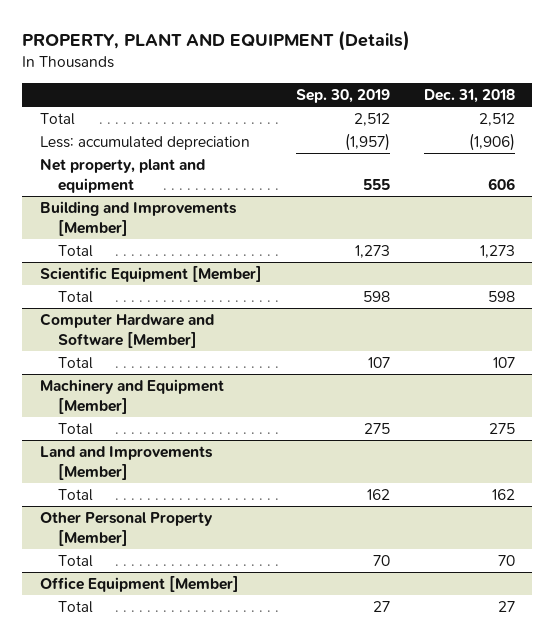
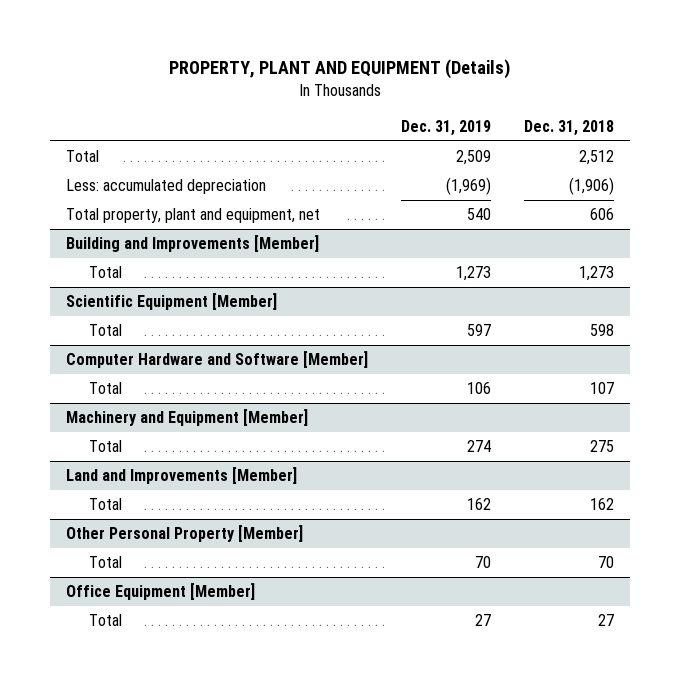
[295,88,390,103] Sep. 30, 2019 -> none
none -> [401,119,492,136] Dec. 31, 2019
[39,158,205,193] Net property, plant and equipment -> [66,208,321,224] Total property, plant and equipment, net

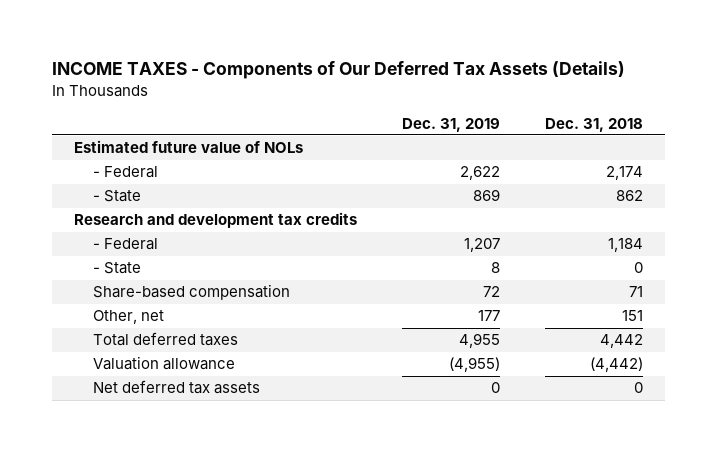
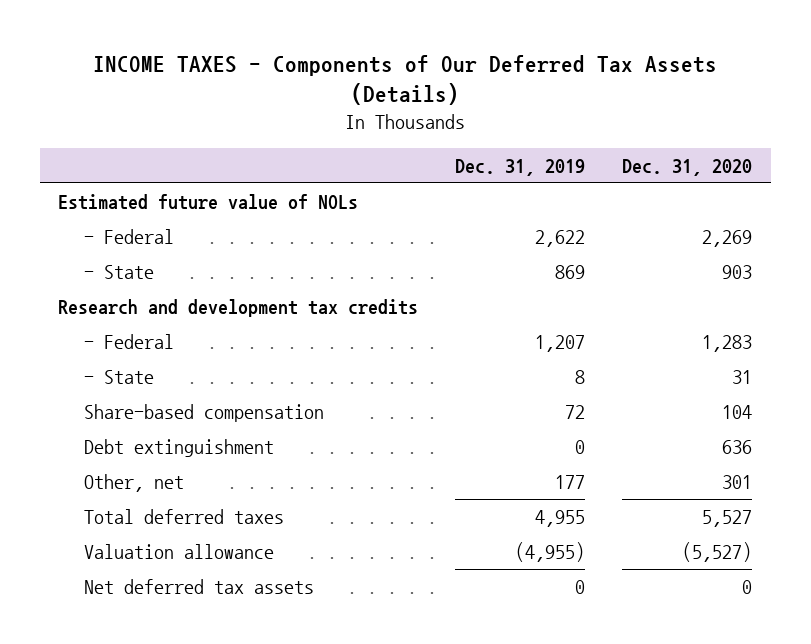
[545,117,644,132] Dec. 31, 2018 -> none
none -> [622,158,753,176] Dec. 31, 2020
none -> [84,438,275,457] Debt extinguishment

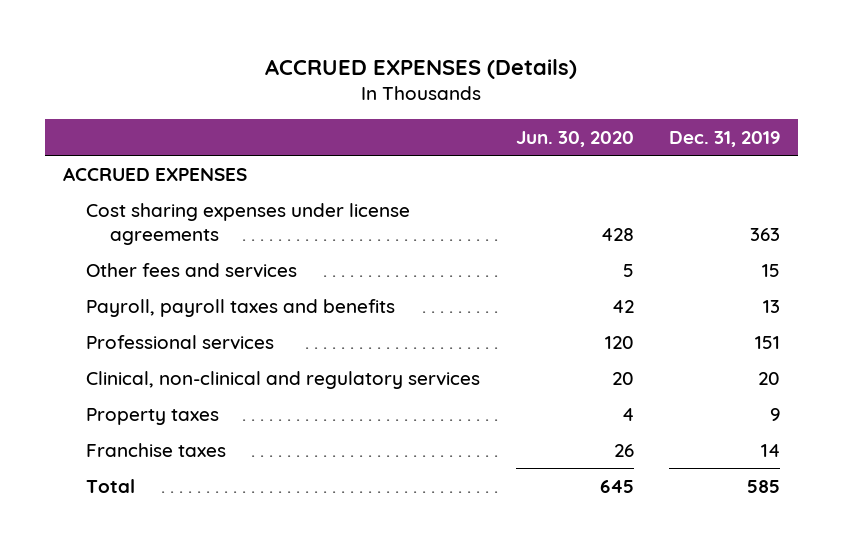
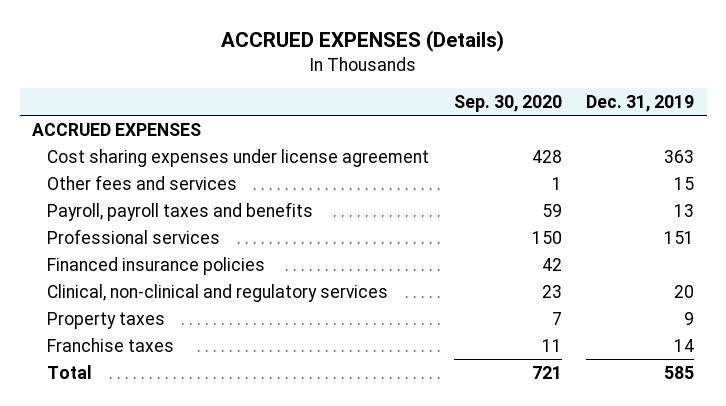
[515,131,634,148] Jun. 30, 2020 -> none
none -> [453,95,562,113] Sep. 30, 2020
[86,202,411,246] Cost sharing expenses under license agreements -> [47,148,430,167] Cost sharing expenses under license agreement
none -> [47,256,266,275] Financed insurance policies

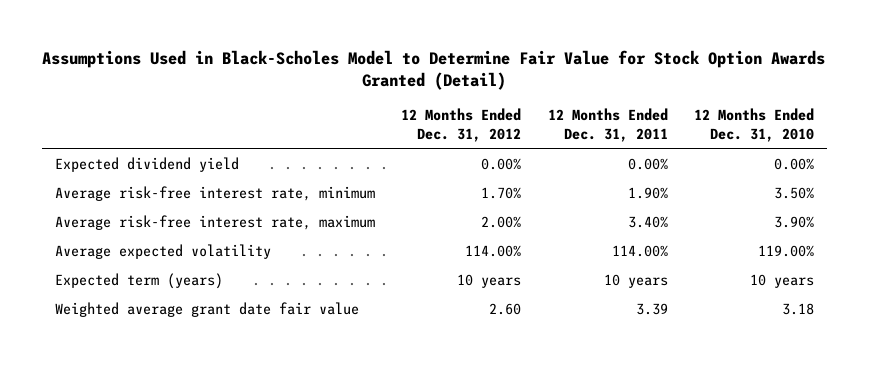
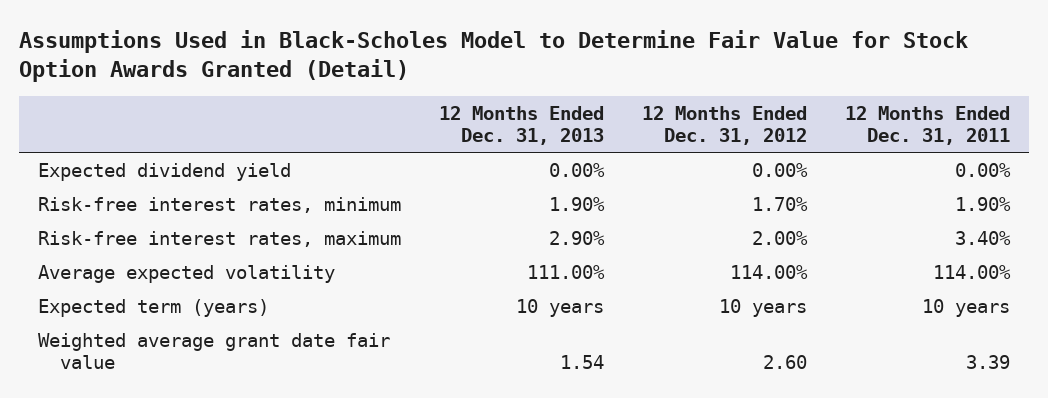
[693,108,814,142] 12 Months Ended Dec. 31, 2010 -> none
none -> [438,105,604,146] 12 Months Ended Dec. 31, 2013
[54,185,375,201] Average risk-free interest rate, minimum -> [37,196,401,213] Risk-free interest rates, minimum
[54,214,375,230] Average risk-free interest rate, maximum -> [37,230,401,247] Risk-free interest rates, maximum

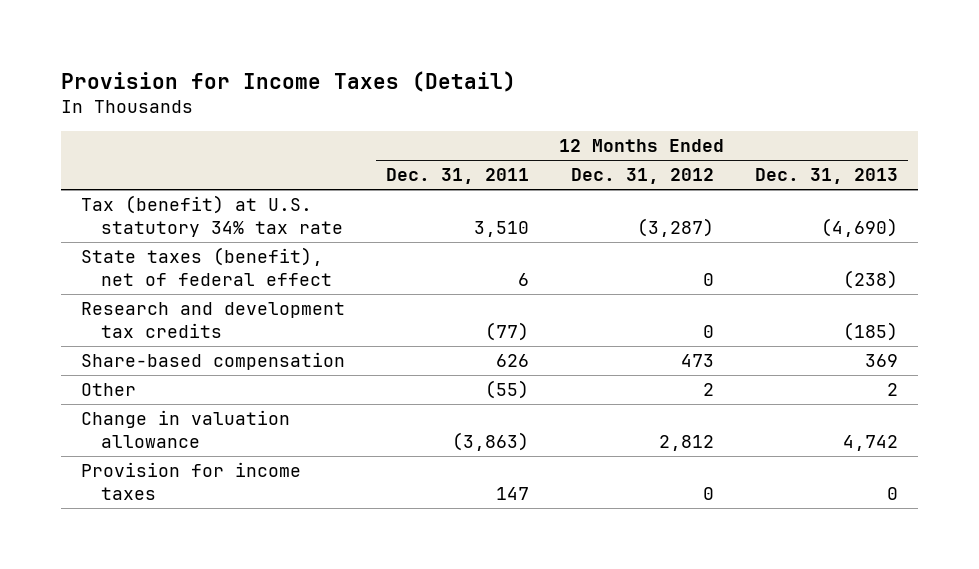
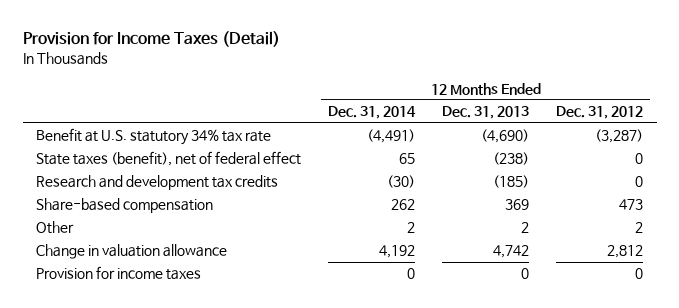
[386,168,530,185] Dec. 31, 2011 -> none
none -> [328,106,417,120] Dec. 31, 2014
[81,195,343,238] Tax (benefit) at U.S. statutory 34% tax rate -> [36,128,272,146] Benefit at U.S. statutory 34% tax rate

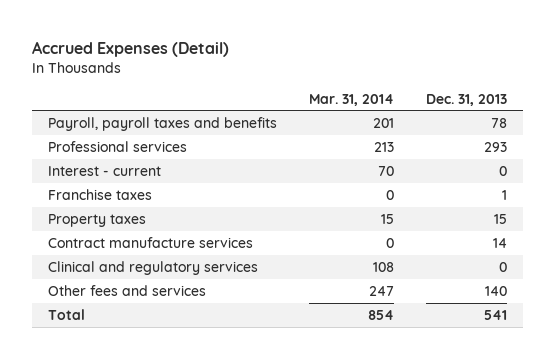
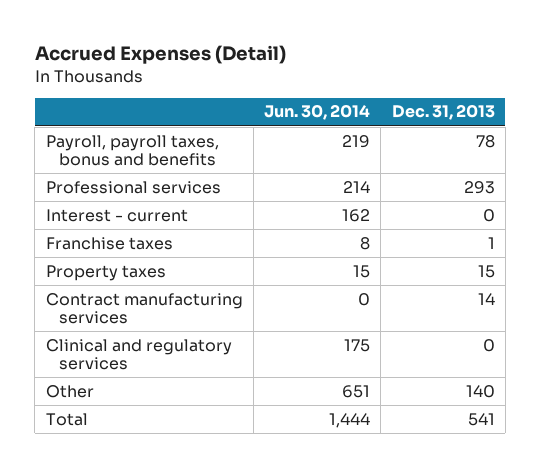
[309,93,395,106] Mar. 31, 2014 -> none
none -> [264,104,371,121] Jun. 30, 2014
[48,116,278,131] Payroll, payroll taxes and benefits -> [45,134,219,167] Payroll, payroll taxes, bonus and benefits
[48,236,254,248] Contract manufacture services -> [45,292,243,325] Contract manufacturing services
[48,284,207,296] Other fees and services -> [45,384,94,398] Other

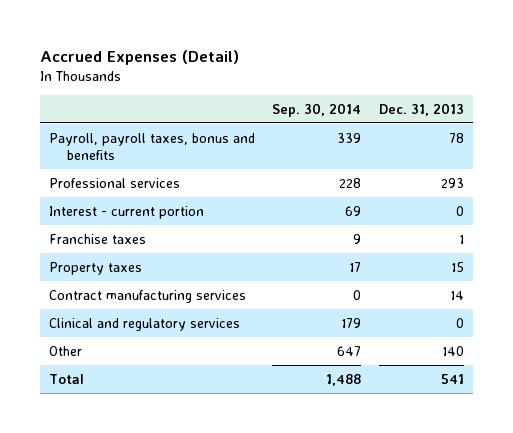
[264,104,371,121] Jun. 30, 2014 -> none
none -> [272,102,362,117] Sep. 30, 2014
[45,208,188,222] Interest - current -> [48,205,204,219] Interest - current portion

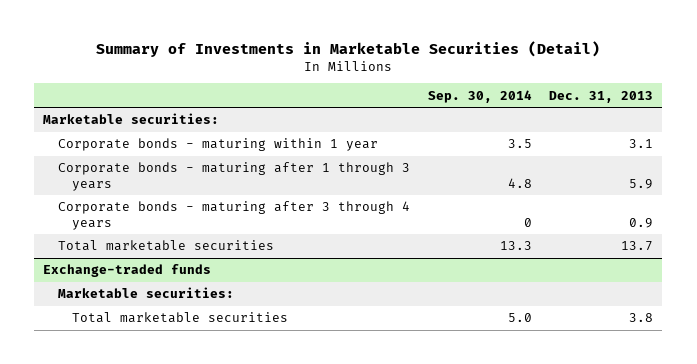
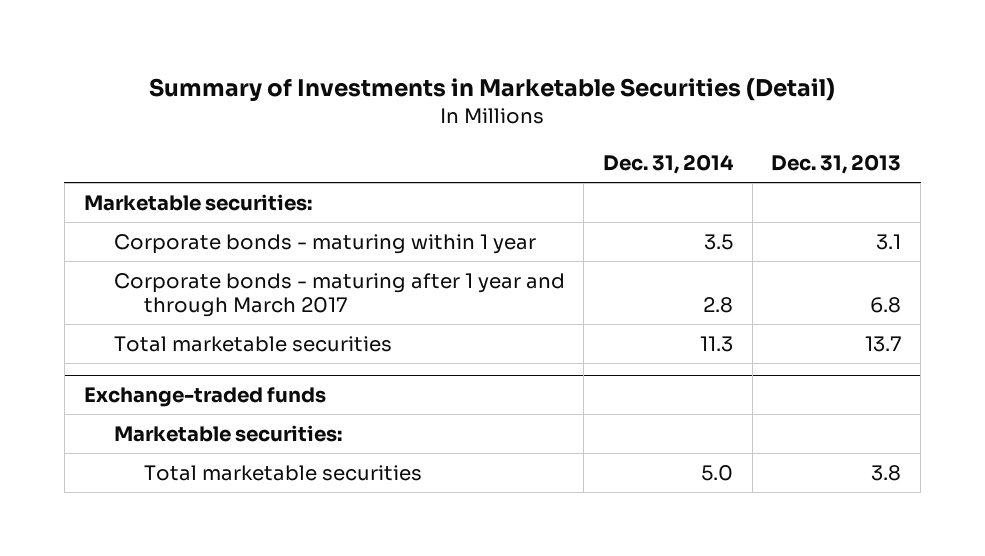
[427,89,532,103] Sep. 30, 2014 -> none
none -> [602,154,734,175] Dec. 31, 2014
[57,201,410,230] Corporate bonds - maturing after 3 through 4 years -> none
[57,162,410,191] Corporate bonds - maturing after 1 through 3 years -> [113,272,565,318] Corporate bonds - maturing after 1 year and through March 2017
[629,178,654,189] 5.9 -> [870,297,902,314] 6.8

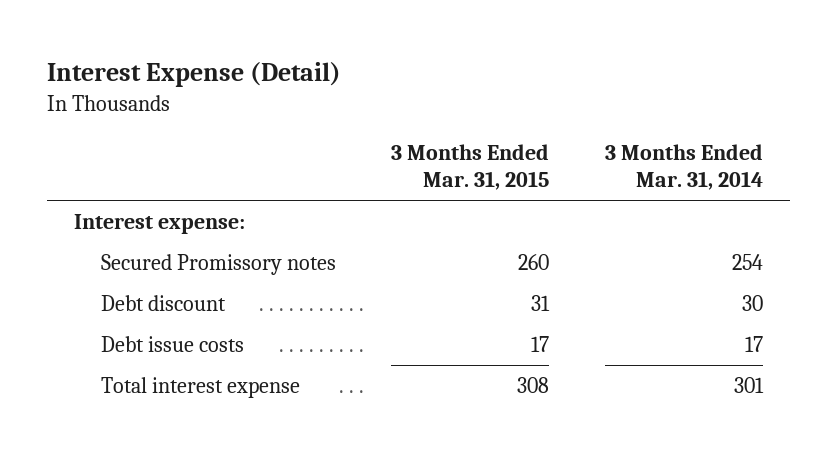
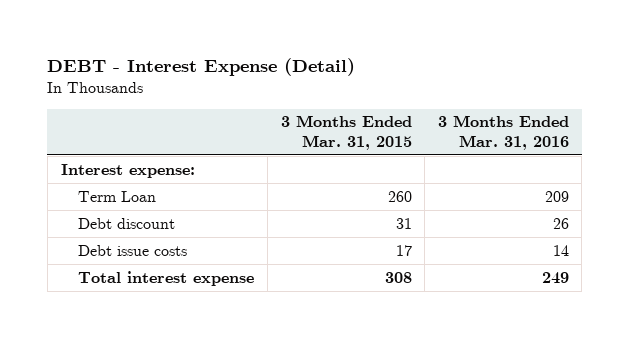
[46,61,341,87] Interest Expense (Detail) -> [47,57,356,76] DEBT - Interest Expense (Detail)
[604,144,763,191] 3 Months Ended Mar. 31, 2014 -> none
none -> [437,115,569,150] 3 Months Ended Mar. 31, 2016
[101,253,337,275] Secured Promissory notes -> [78,190,157,202] Term Loan

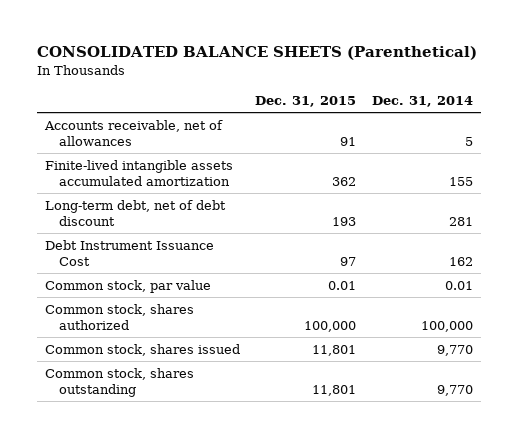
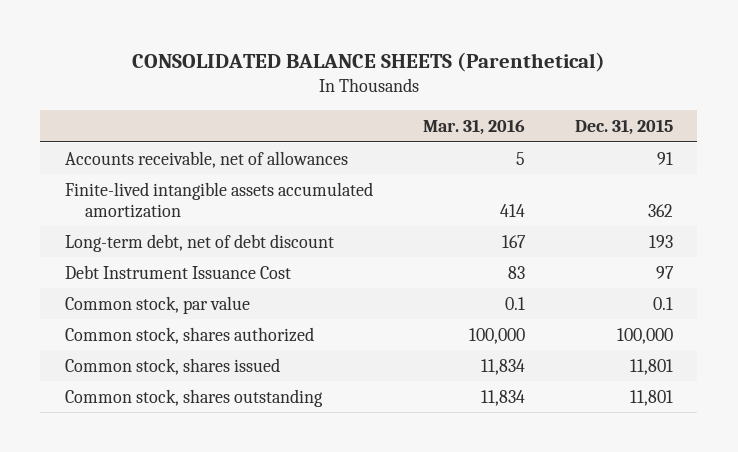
[372,95,474,107] Dec. 31, 2014 -> none
none -> [422,119,525,136] Mar. 31, 2016
[328,280,357,290] 0.01 -> [652,296,673,310] 0.1

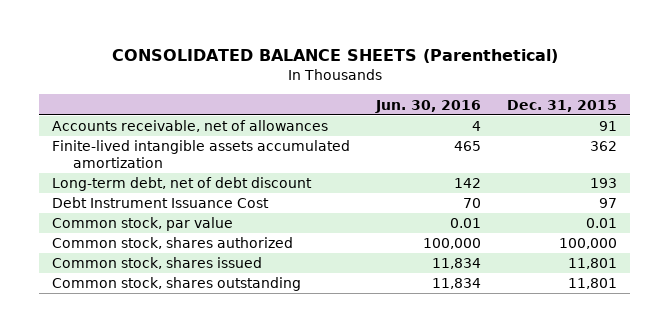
[422,119,525,136] Mar. 31, 2016 -> none
none -> [375,99,482,113] Jun. 30, 2016
[652,296,673,310] 0.1 -> [585,218,617,229] 0.01

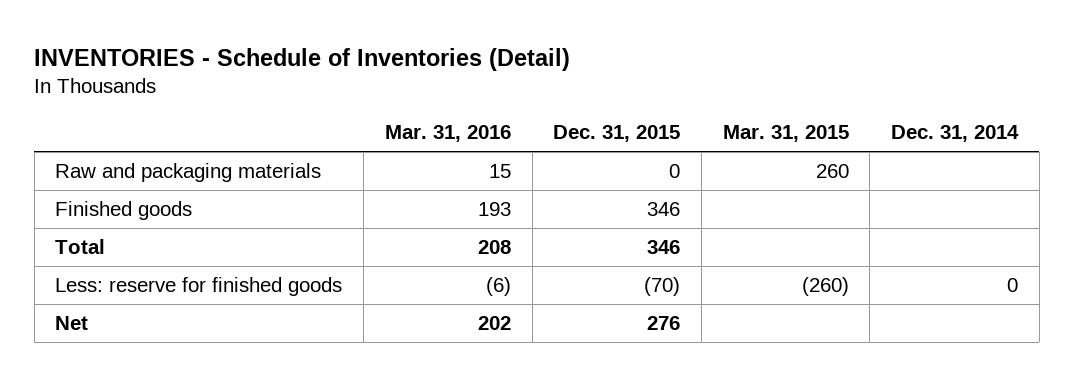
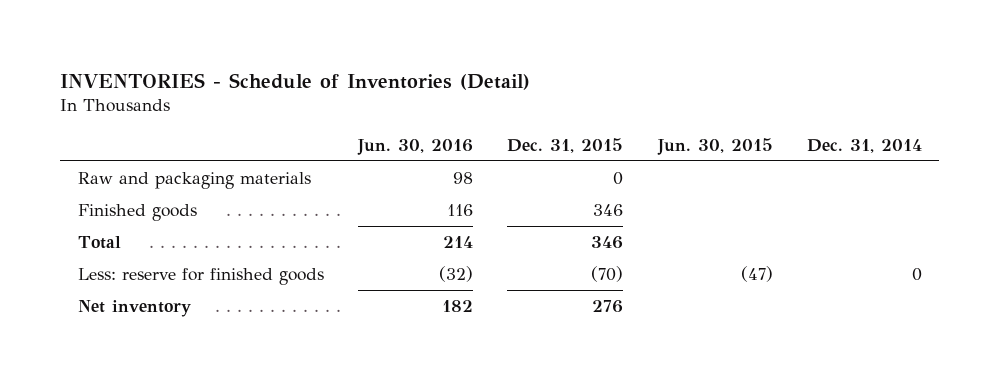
[384,125,511,143] Mar. 31, 2016 -> none
[722,125,849,143] Mar. 31, 2015 -> none
none -> [356,138,473,155] Jun. 30, 2016
none -> [656,137,773,155] Jun. 30, 2015
[55,315,89,330] Net -> [77,299,191,317] Net inventory

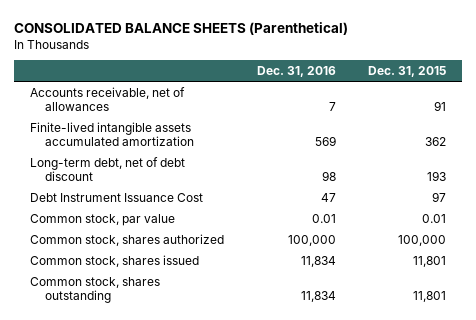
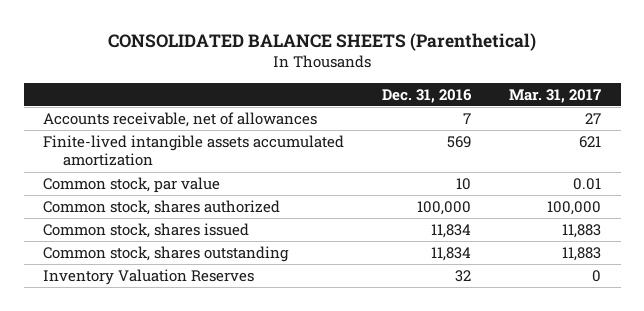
[368,66,447,78] Dec. 31, 2015 -> none
none -> [509,88,602,103] Mar. 31, 2017
[30,156,186,181] Long-term debt, net of debt discount -> none
[30,192,204,202] Debt Instrument Issuance Cost -> none
[311,213,336,223] 0.01 -> [456,177,472,190] 10
none -> [42,268,254,285] Inventory Valuation Reserves

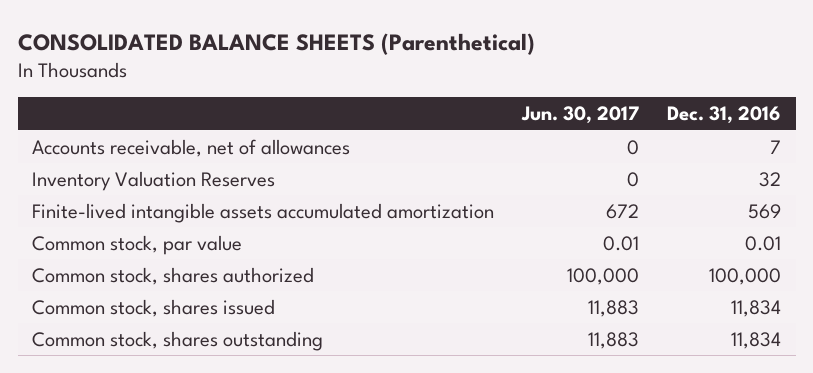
[509,88,602,103] Mar. 31, 2017 -> none
none -> [521,106,640,125] Jun. 30, 2017
[42,268,254,285] Inventory Valuation Reserves -> [31,170,275,191] Inventory Valuation Reserves
[456,177,472,190] 10 -> [745,235,782,251] 0.01

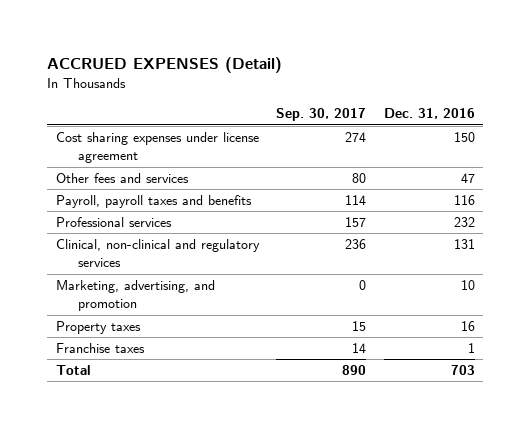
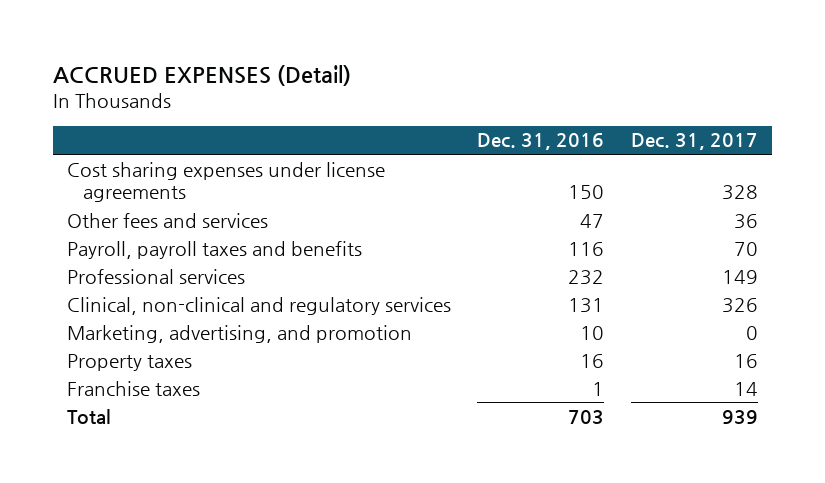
[276,108,367,122] Sep. 30, 2017 -> none
none -> [631,133,759,151] Dec. 31, 2017
[56,132,260,164] Cost sharing expenses under license agreement -> [66,161,385,203] Cost sharing expenses under license agreements

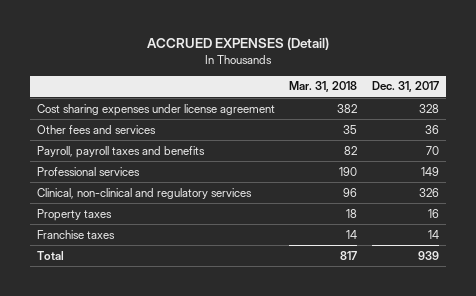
[477,133,605,151] Dec. 31, 2016 -> none
none -> [289,81,358,93] Mar. 31, 2018
[66,161,385,203] Cost sharing expenses under license agreements -> [36,103,275,116] Cost sharing expenses under license agreement
[66,324,412,343] Marketing, advertising, and promotion -> none

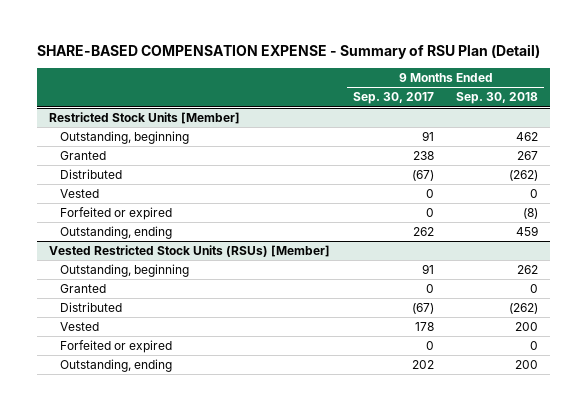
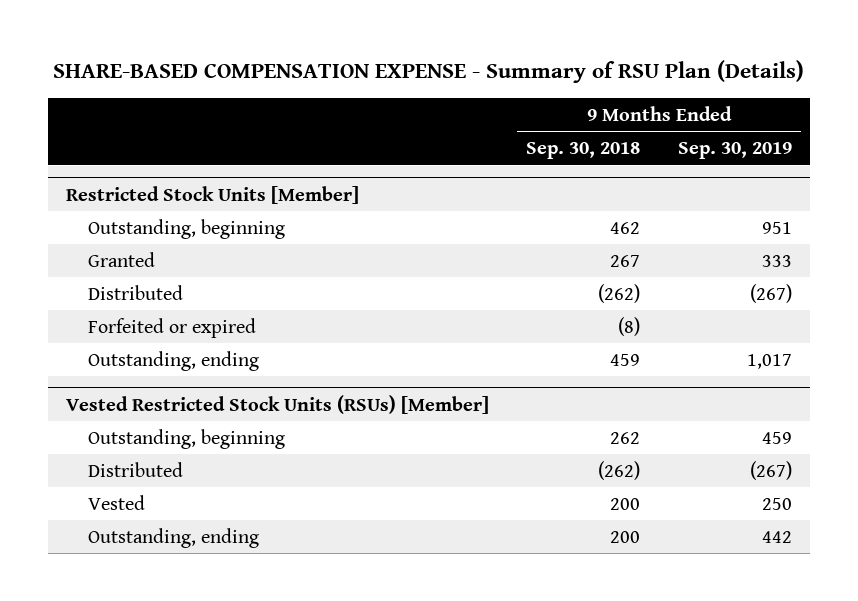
[37,44,541,60] SHARE-BASED COMPENSATION EXPENSE - Summary of RSU Plan (Detail) -> [52,60,804,84] SHARE-BASED COMPENSATION EXPENSE - Summary of RSU Plan (Details)
[352,92,434,105] Sep. 30, 2017 -> none
none -> [677,142,792,160] Sep. 30, 2019
[60,189,100,199] Vested -> none
[60,284,107,294] Granted -> none
[60,340,173,354] Forfeited or expired -> none

